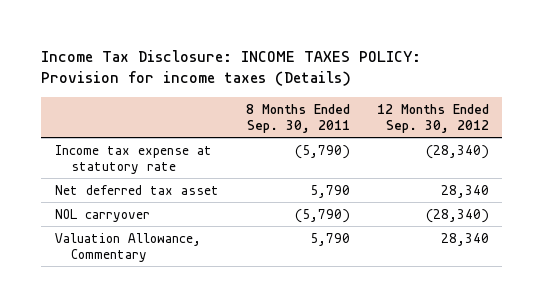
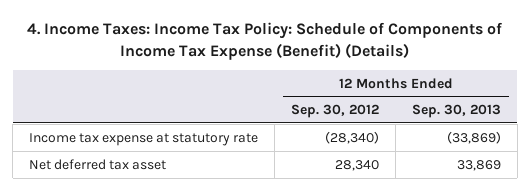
[41,50,422,87] Income Tax Disclosure: INCOME TAXES POLICY: Provision for income taxes (Details) -> [27,22,503,60] 4. Income Taxes: Income Tax Policy: Schedule of Components of Income Tax Expense (Benefit) (Details)
[245,103,350,133] 8 Months Ended Sep. 30, 2011 -> none
none -> [411,104,501,119] Sep. 30, 2013
[54,208,150,222] NOL carryover -> none
[54,232,201,262] Valuation Allowance, Commentary -> none

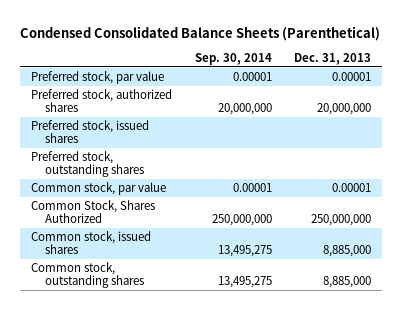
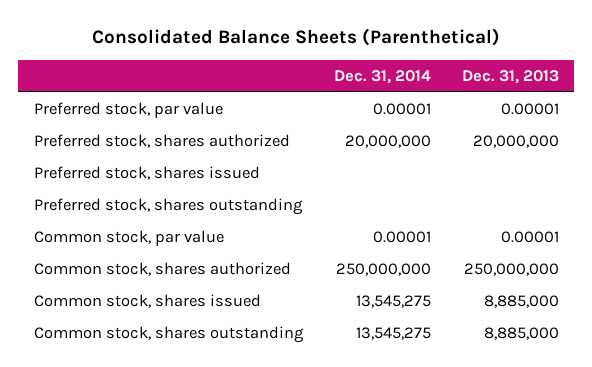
[20,25,381,41] Condensed Consolidated Balance Sheets (Parenthetical) -> [92,28,501,47] Consolidated Balance Sheets (Parenthetical)
[194,53,272,66] Sep. 30, 2014 -> none
none -> [333,69,431,84] Dec. 31, 2014
[31,89,173,113] Preferred stock, authorized shares -> [33,134,290,149] Preferred stock, shares authorized
[31,120,150,144] Preferred stock, issued shares -> [33,166,260,181] Preferred stock, shares issued
[31,151,144,178] Preferred stock, outstanding shares -> [33,198,303,216] Preferred stock, shares outstanding
[31,200,156,224] Common Stock, Shares Authorized -> [33,262,291,277] Common stock, shares authorized
[31,231,152,255] Common stock, issued shares -> [33,294,261,309] Common stock, shares issued
[31,262,144,289] Common stock, outstanding shares -> [33,326,304,344] Common stock, shares outstanding

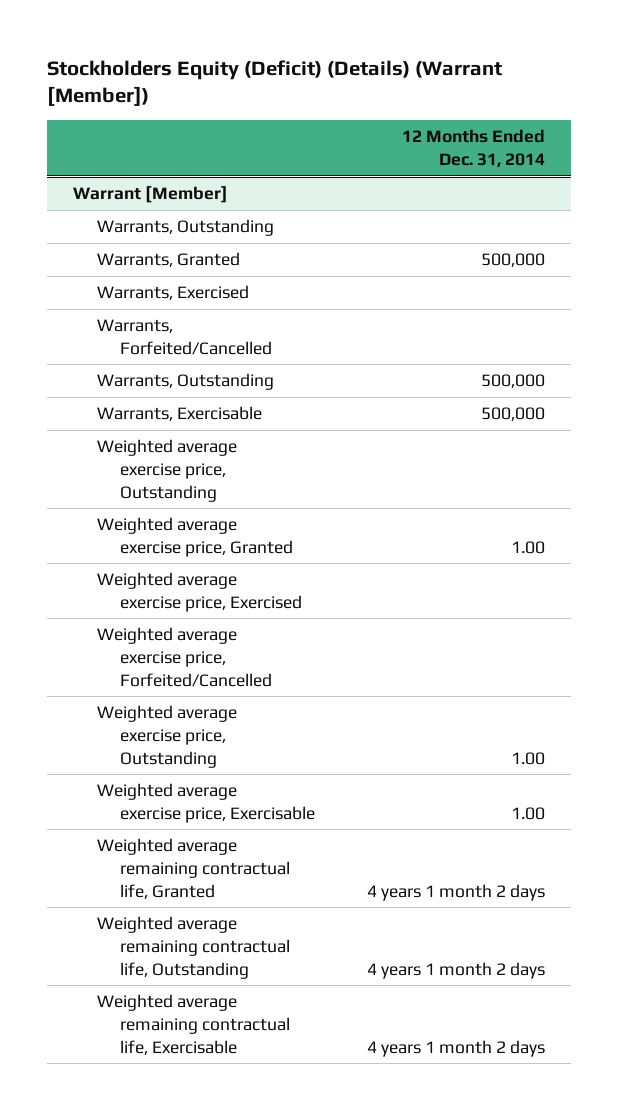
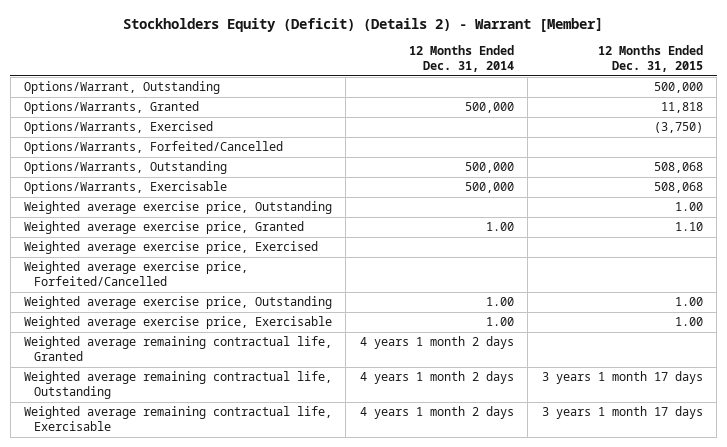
[47,59,503,107] Stockholders Equity (Deficit) (Details) (Warrant [Member]) -> [123,17,604,32] Stockholders Equity (Deficit) (Details 2) - Warrant [Member]
none -> [597,45,703,72] 12 Months Ended Dec. 31, 2015
[73,186,229,204] Warrant [Member] -> none
[96,219,274,237] Warrants, Outstanding -> [24,81,221,95] Options/Warrant, Outstanding
[96,252,240,268] Warrants, Granted -> [24,101,200,115] Options/Warrants, Granted
[96,285,249,301] Warrants, Exercised -> [24,121,214,135] Options/Warrants, Exercised
[96,319,272,355] Warrants, Forfeited/Cancelled -> [24,141,284,155] Options/Warrants, Forfeited/Cancelled
[96,373,274,391] Warrants, Outstanding -> [24,161,228,175] Options/Warrants, Outstanding
[96,406,262,422] Warrants, Exercisable -> [24,181,228,195] Options/Warrants, Exercisable

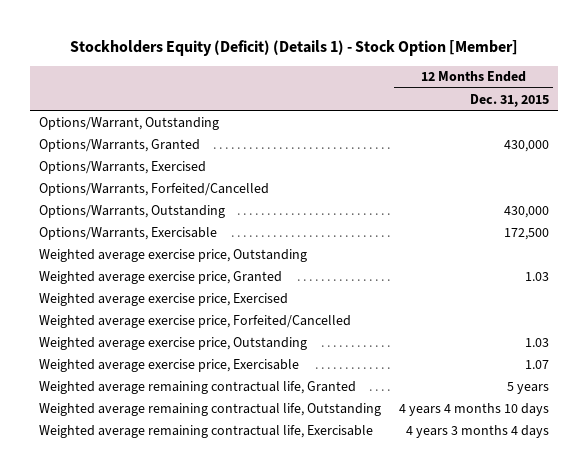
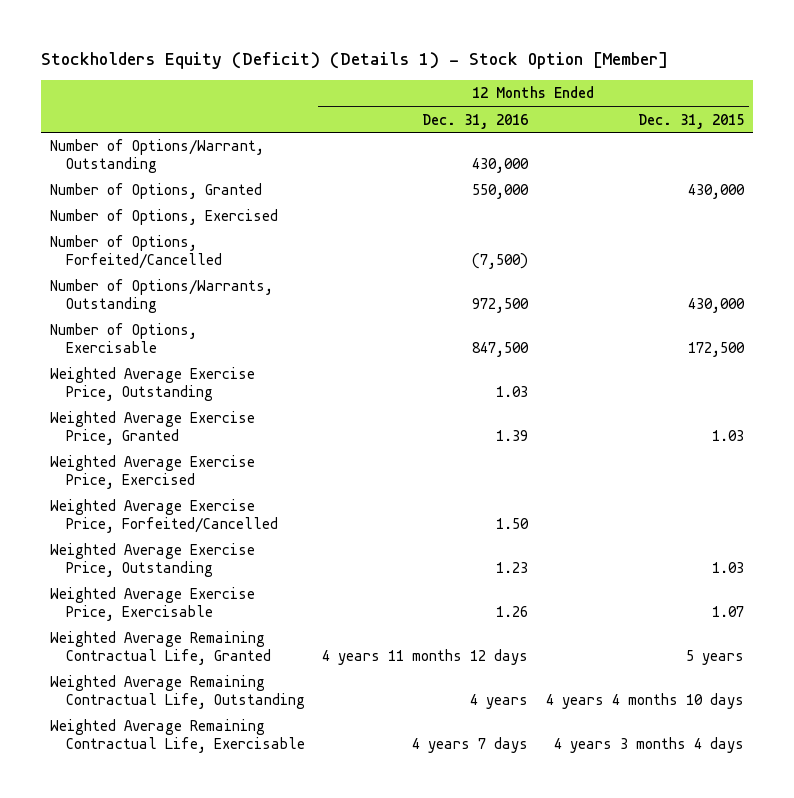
none -> [422,113,529,129] Dec. 31, 2016
[38,116,219,130] Options/Warrant, Outstanding -> [50,139,265,174] Number of Options/Warrant, Outstanding
[38,138,200,152] Options/Warrants, Granted -> [50,183,263,200] Number of Options, Granted
[38,160,206,174] Options/Warrants, Exercised -> [50,209,279,226] Number of Options, Exercised
[38,182,269,196] Options/Warrants, Forfeited/Cancelled -> [50,235,222,270] Number of Options, Forfeited/Cancelled
[38,204,225,218] Options/Warrants, Outstanding -> [50,279,274,314] Number of Options/Warrants, Outstanding
[38,226,217,240] Options/Warrants, Exercisable -> [50,323,198,354] Number of Options, Exercisable
[38,248,307,262] Weighted average exercise price, Outstanding -> [50,367,256,402] Weighted Average Exercise Price, Outstanding
[38,270,282,284] Weighted average exercise price, Granted -> [50,411,256,446] Weighted Average Exercise Price, Granted
[38,292,288,306] Weighted average exercise price, Exercised -> [50,455,256,490] Weighted Average Exercise Price, Exercised
[38,314,351,328] Weighted average exercise price, Forfeited/Cancelled -> [50,499,278,534] Weighted Average Exercise Price, Forfeited/Cancelled
[38,336,307,350] Weighted average exercise price, Outstanding -> [50,543,256,578] Weighted Average Exercise Price, Outstanding
[38,358,299,372] Weighted average exercise price, Exercisable -> [50,587,256,622] Weighted Average Exercise Price, Exercisable
[38,380,356,394] Weighted average remaining contractual life, Granted -> [50,631,271,666] Weighted Average Remaining Contractual Life, Granted
[38,402,381,416] Weighted average remaining contractual life, Outstanding -> [50,675,305,710] Weighted Average Remaining Contractual Life, Outstanding
[38,424,373,438] Weighted average remaining contractual life, Exercisable -> [50,719,305,754] Weighted Average Remaining Contractual Life, Exercisable

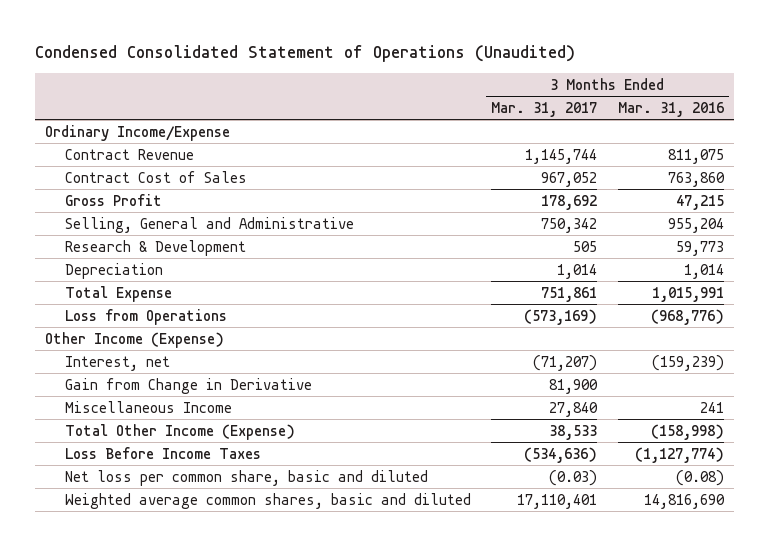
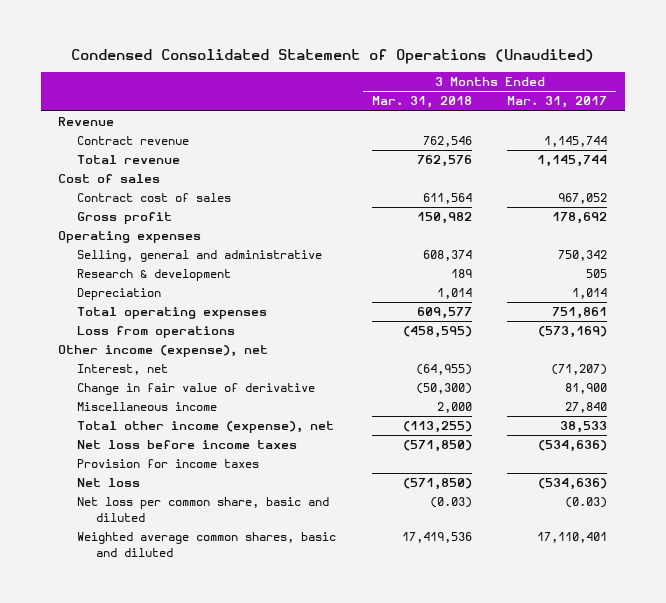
[617,101,724,117] Mar. 31, 2016 -> none
none -> [371,96,472,109] Mar. 31, 2018
[45,124,231,141] Ordinary Income/Expense -> none
none -> [58,117,115,127] Revenue
[64,148,194,160] Contract Revenue -> [77,136,190,146] Contract revenue
none -> [77,155,181,165] Total revenue
none -> [58,174,161,184] Cost of sales
[64,170,247,183] Contract Cost of Sales -> [77,193,232,203] Contract cost of sales
[64,193,162,206] Gross Profit -> [77,212,173,225] Gross profit
none -> [58,231,202,244] Operating expenses
[64,216,354,233] Selling, General and Administrative -> [77,250,323,263] Selling, general and administrative
[64,239,246,256] Research & Development -> [77,269,232,282] Research & development
[64,285,172,302] Total Expense -> [77,307,268,320] Total operating expenses
[64,308,227,325] Loss from Operations -> [77,326,236,339] Loss from operations
[45,331,225,348] Other Income (Expense) -> [58,345,269,358] Other income (expense), net
[64,377,312,394] Gain from Change in Derivative -> [77,383,316,396] Change in fair value of derivative
[64,400,232,413] Miscellaneous Income -> [77,402,218,412] Miscellaneous income
[64,423,295,440] Total Other Income (Expense) -> [77,421,335,434] Total other income (expense), net
[64,446,261,459] Loss Before Income Taxes -> [77,440,298,450] Net loss before income taxes
none -> [77,459,260,469] Provision for income taxes
none -> [77,478,141,488] Net loss

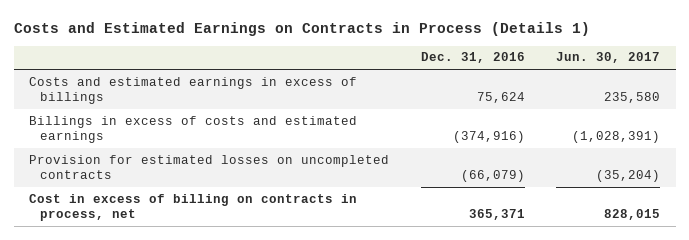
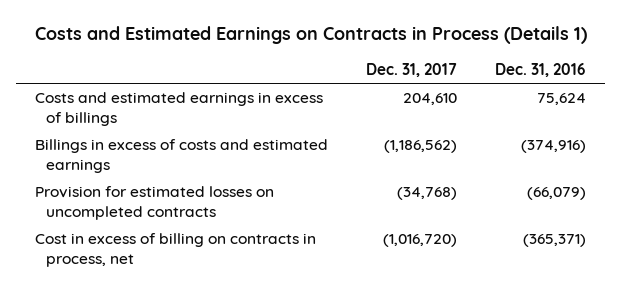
[556,52,661,64] Jun. 30, 2017 -> none
none -> [366,63,458,78] Dec. 31, 2017
[468,208,525,220] 365,371 -> [522,234,586,248] (365,371)

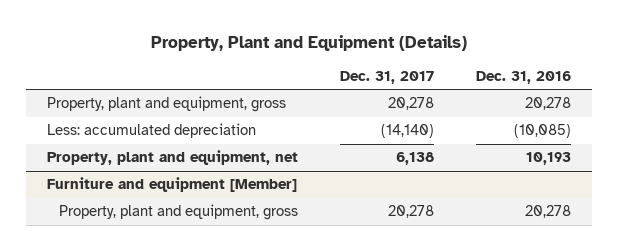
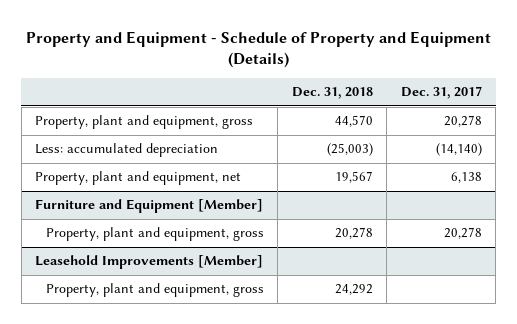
[150,35,467,52] Property, Plant and Equipment (Details) -> [25,30,491,69] Property and Equipment - Schedule of Property and Equipment (Details)
[475,70,571,84] Dec. 31, 2016 -> none
none -> [291,87,373,100] Dec. 31, 2018
[46,177,297,193] Furniture and equipment [Member] -> [35,199,264,214] Furniture and Equipment [Member]
none -> [35,255,264,270] Leasehold Improvements [Member]
none -> [45,283,264,298] Property, plant and equipment, gross

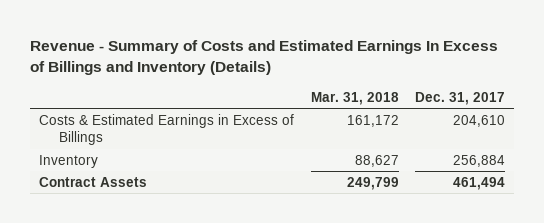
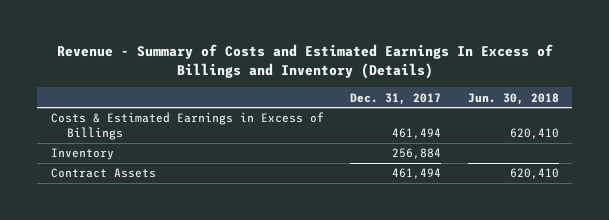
[310,91,399,105] Mar. 31, 2018 -> none
none -> [467,92,559,105] Jun. 30, 2018
[453,114,506,127] 204,610 -> [392,128,442,140] 461,494

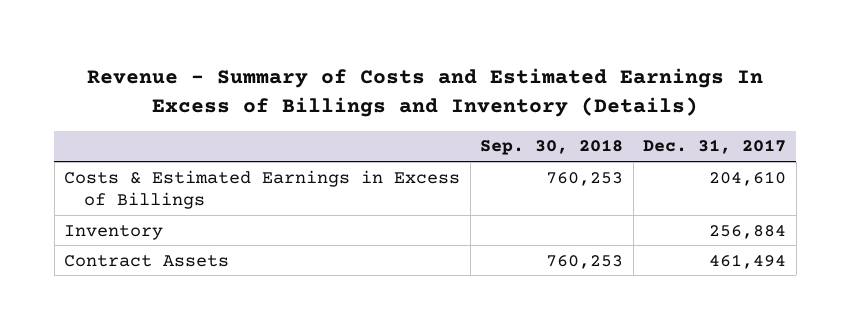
[467,92,559,105] Jun. 30, 2018 -> none
none -> [480,139,624,156] Sep. 30, 2018
[392,128,442,140] 461,494 -> [709,170,787,186] 204,610

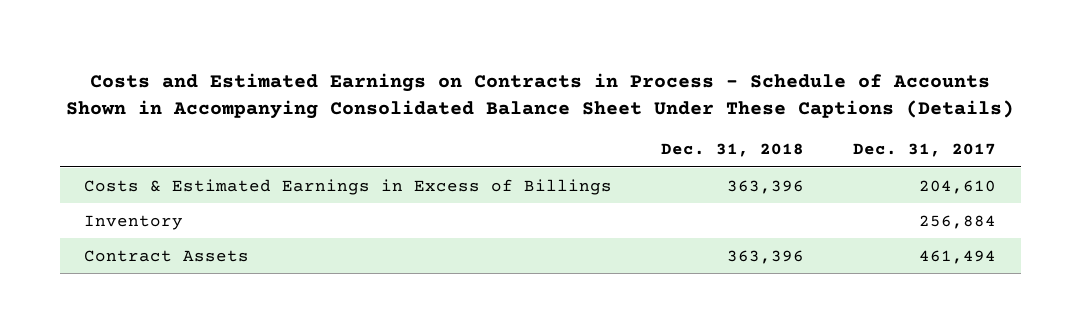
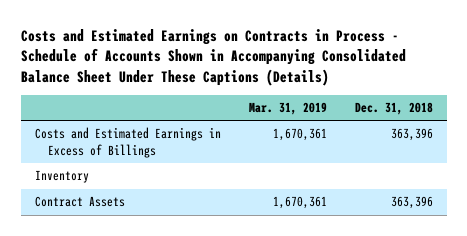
[853,143,997,158] Dec. 31, 2017 -> none
none -> [248,102,327,116] Mar. 31, 2019
[84,178,613,195] Costs & Estimated Earnings in Excess of Billings -> [34,127,221,158] Costs and Estimated Earnings in Excess of Billings

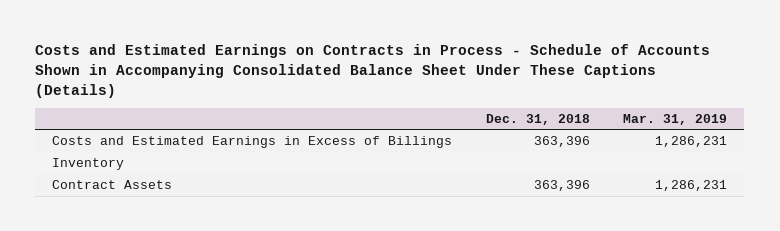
[272,128,327,142] 1,670,361 -> [655,136,728,148] 1,286,231
[272,196,327,210] 1,670,361 -> [655,180,728,192] 1,286,231

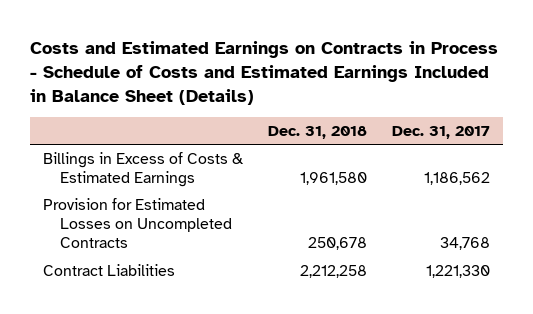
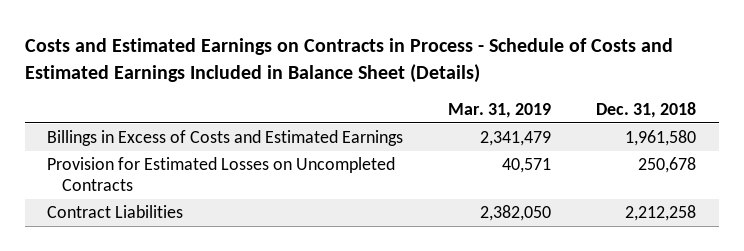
[392,126,491,140] Dec. 31, 2017 -> none
none -> [448,103,552,119] Mar. 31, 2019
[42,151,244,188] Billings in Excess of Costs & Estimated Earnings -> [47,130,404,147] Billings in Excess of Costs and Estimated Earnings

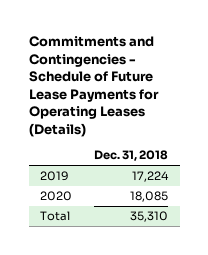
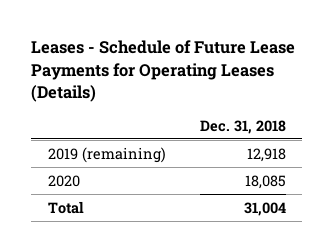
[28,36,159,137] Commitments and Contingencies - Schedule of Future Lease Payments for Operating Leases (Details) -> [31,40,296,102] Leases - Schedule of Future Lease Payments for Operating Leases (Details)
[39,171,69,182] 2019 -> [47,146,166,163] 2019 (remaining)
[132,171,170,183] 17,224 -> [246,147,286,162] 12,918
[130,211,169,223] 35,310 -> [243,201,286,216] 31,004

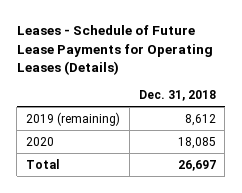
[246,147,286,162] 12,918 -> [184,113,216,126] 8,612
[243,201,286,216] 31,004 -> [177,159,216,171] 26,697

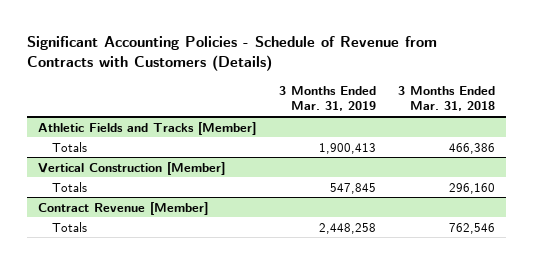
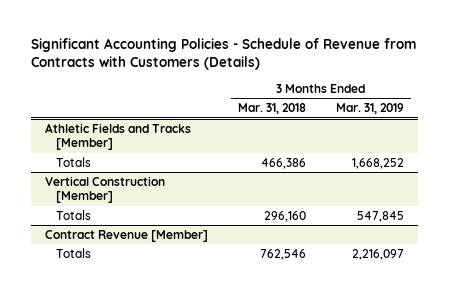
[318,142,376,154] 1,900,413 -> [351,157,404,169] 1,668,252
[318,222,376,234] 2,448,258 -> [351,248,404,260] 2,216,097

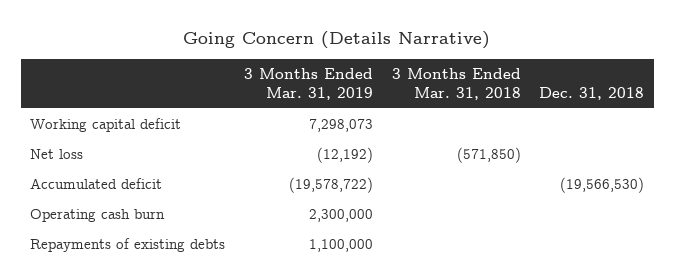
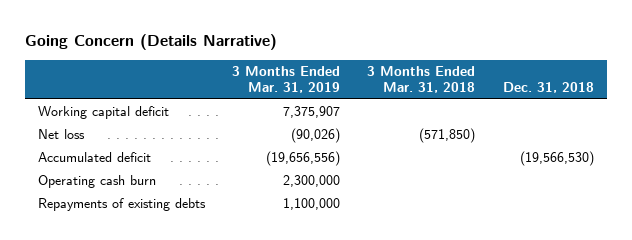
[308,119,373,133] 7,298,073 -> [283,106,341,119] 7,375,907
[316,147,373,164] (12,192) -> [291,128,341,144] (90,026)
[288,177,373,194] (19,578,722) -> [266,151,341,167] (19,656,556)

